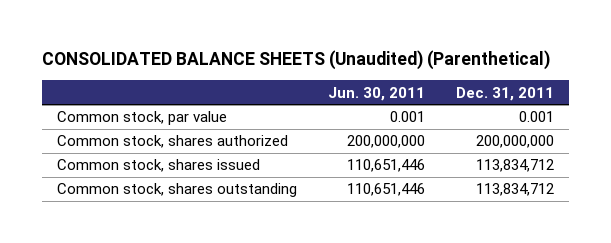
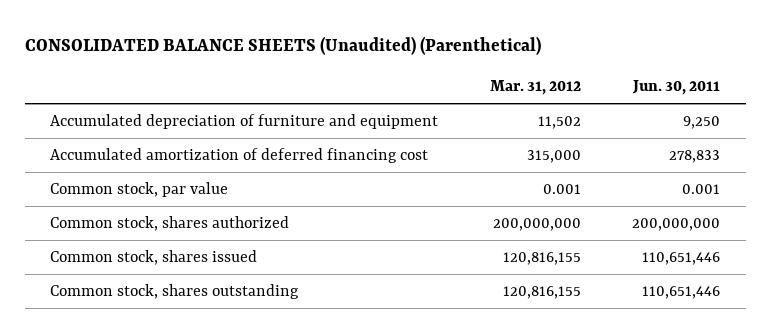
[455,86,554,101] Dec. 31, 2011 -> none
none -> [489,79,581,95] Mar. 31, 2012
none -> [50,114,439,130] Accumulated depreciation of furniture and equipment
none -> [50,148,429,164] Accumulated amortization of deferred financing cost

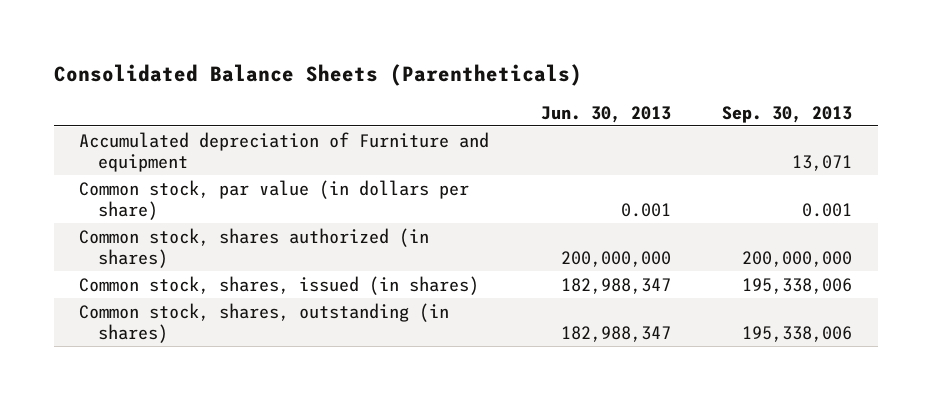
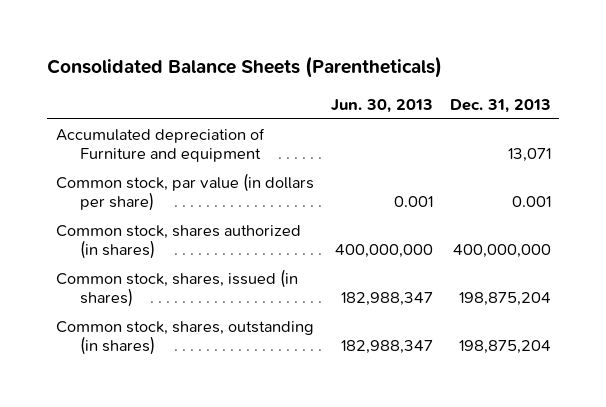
[722,105,853,123] Sep. 30, 2013 -> none
none -> [449,98,551,113] Dec. 31, 2013
[560,250,671,267] 200,000,000 -> [334,244,433,259] 400,000,000

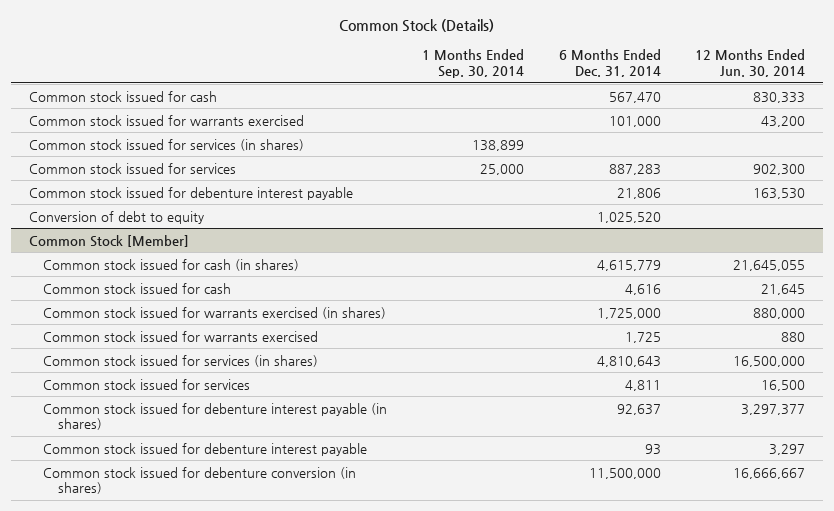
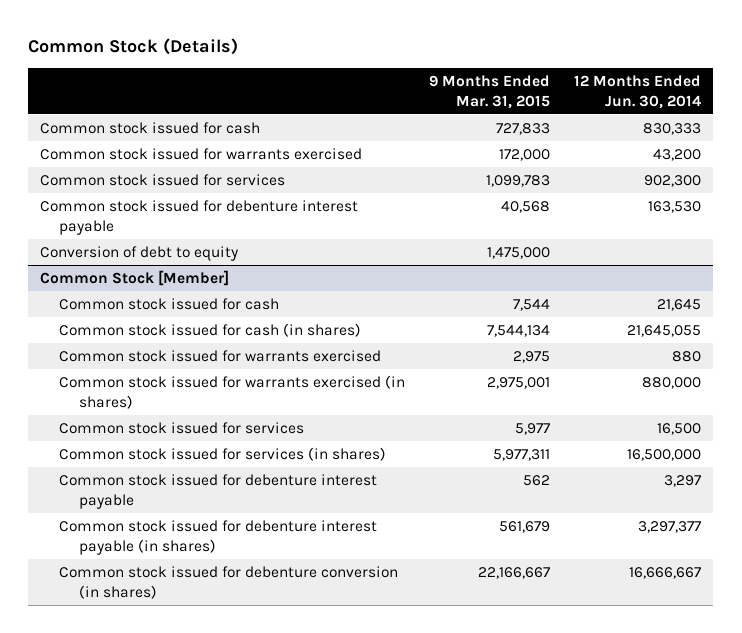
[421,49,524,78] 1 Months Ended Sep. 30, 2014 -> none
[558,49,661,77] 6 Months Ended Dec. 31, 2014 -> none
none -> [429,74,551,109] 9 Months Ended Mar. 31, 2015
[28,138,304,151] Common stock issued for services (in shares) -> none
[43,258,300,271] Common stock issued for cash (in shares) -> [59,322,362,337] Common stock issued for cash (in shares)
[43,306,387,319] Common stock issued for warrants exercised (in shares) -> [59,374,406,409] Common stock issued for warrants exercised (in shares)
[43,354,319,367] Common stock issued for services (in shares) -> [59,446,387,461] Common stock issued for services (in shares)
[43,402,388,430] Common stock issued for debenture interest payable (in shares) -> [59,519,378,555] Common stock issued for debenture interest payable (in shares)

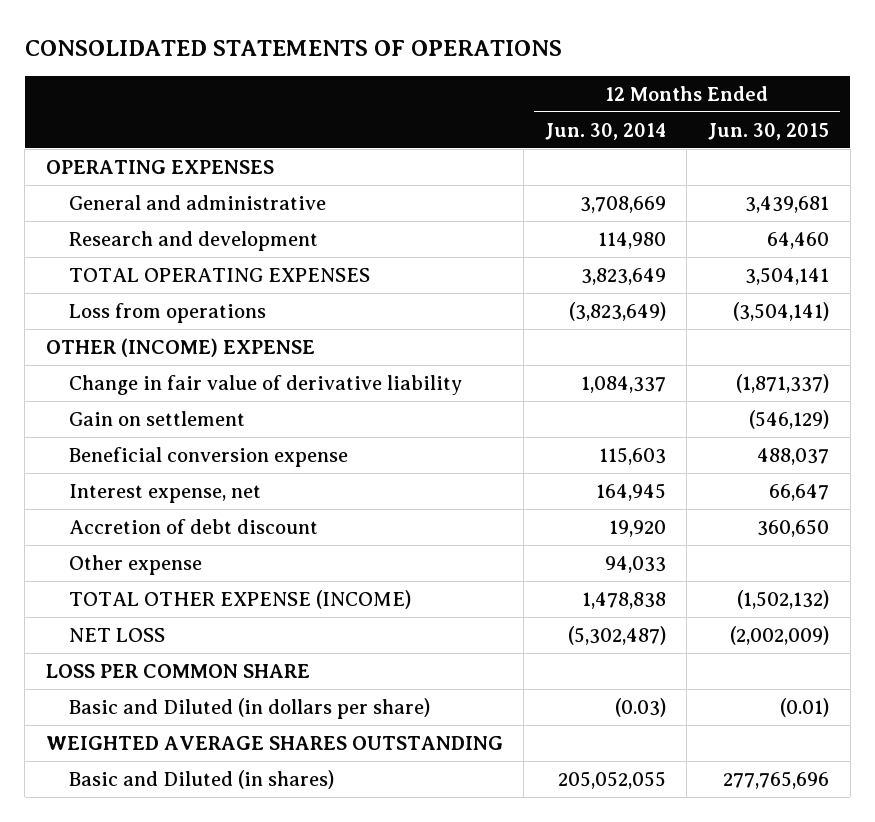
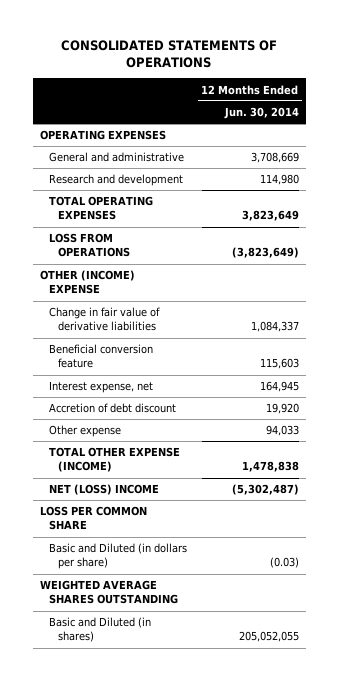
[708,122,830,140] Jun. 30, 2015 -> none
[68,302,266,323] Loss from operations -> [49,233,130,258] LOSS FROM OPERATIONS
[68,410,245,426] Gain on settlement -> none
[68,374,462,395] Change in fair value of derivative liability -> [49,307,161,332] Change in fair value of derivative liabilities
[68,446,348,467] Beneficial conversion expense -> [49,344,154,369] Beneficial conversion feature
[68,627,165,642] NET LOSS -> [49,484,160,496] NET (LOSS) INCOME

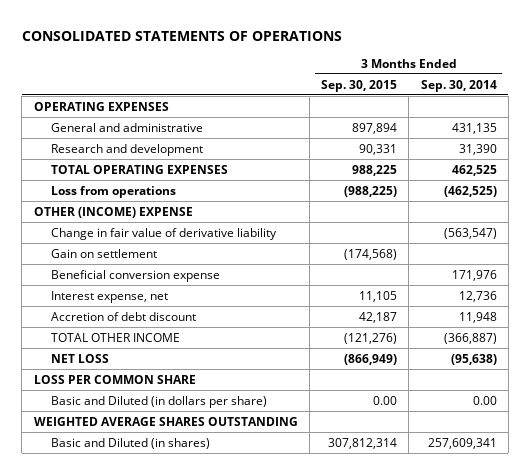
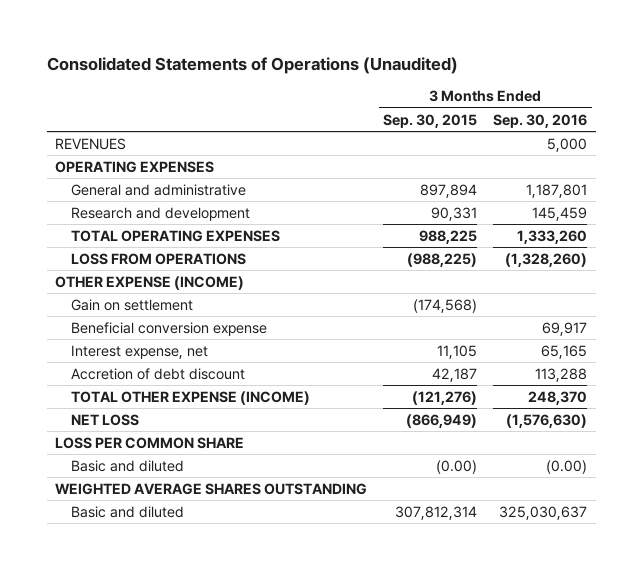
[21,30,342,41] CONSOLIDATED STATEMENTS OF OPERATIONS -> [47,56,459,74] Consolidated Statements of Operations (Unaudited)
[420,79,497,92] Sep. 30, 2014 -> none
none -> [493,113,588,128] Sep. 30, 2016
none -> [55,137,127,150] REVENUES
[50,227,277,240] Change in fair value of derivative liability -> none
[50,185,176,198] Loss from operations -> [70,252,246,265] LOSS FROM OPERATIONS
[33,206,193,218] OTHER (INCOME) EXPENSE -> [55,275,245,290] OTHER EXPENSE (INCOME)
[50,332,180,342] TOTAL OTHER INCOME -> [70,390,310,405] TOTAL OTHER EXPENSE (INCOME)
[50,395,267,408] Basic and Diluted (in dollars per share) -> [70,459,184,472] Basic and diluted
[373,395,398,405] 0.00 -> [436,459,478,474] (0.00)
[50,437,210,449] Basic and Diluted (in shares) -> [70,505,184,518] Basic and diluted

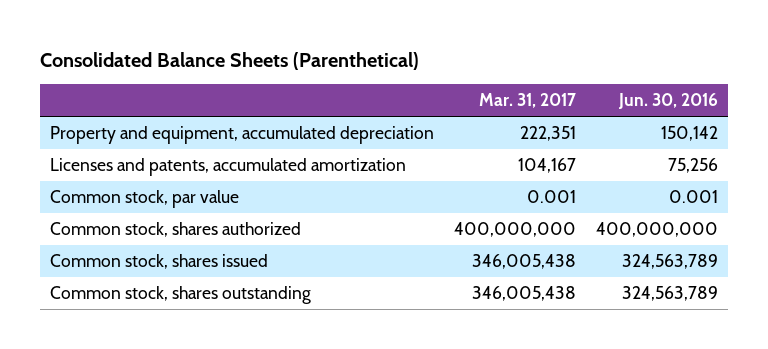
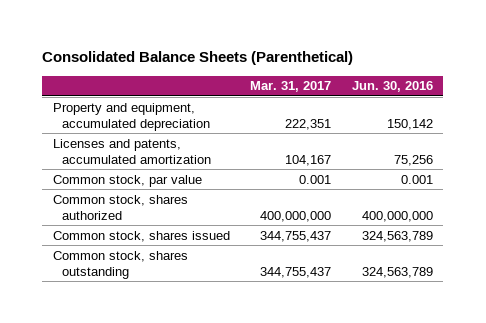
[471,254,576,270] 346,005,438 -> [260,230,332,242] 344,755,437
[471,286,576,302] 346,005,438 -> [260,266,332,278] 344,755,437

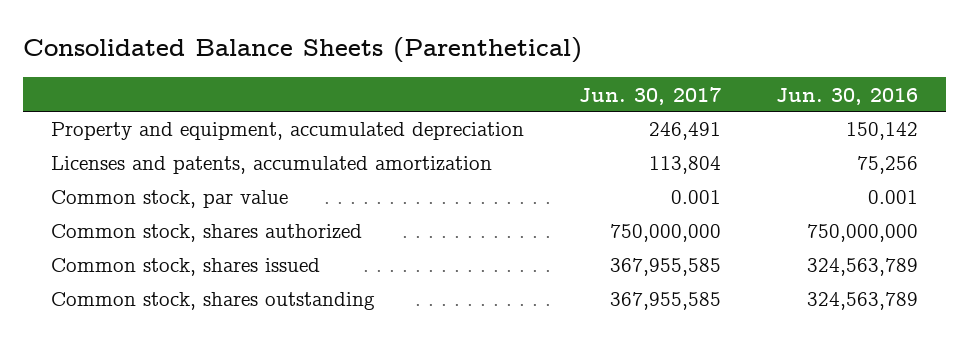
[250,81,332,93] Mar. 31, 2017 -> none
none -> [578,86,721,105] Jun. 30, 2017
[362,210,434,222] 400,000,000 -> [807,224,919,243] 750,000,000

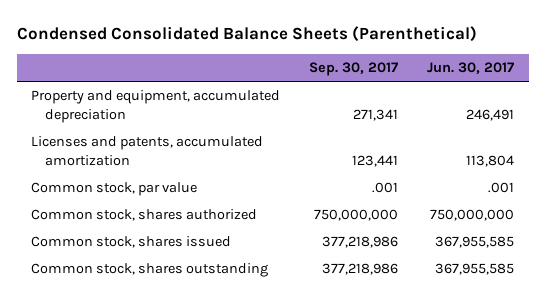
[22,36,582,63] Consolidated Balance Sheets (Parenthetical) -> [16,26,477,43] Condensed Consolidated Balance Sheets (Parenthetical)
[776,87,919,105] Jun. 30, 2016 -> none
none -> [309,62,399,77] Sep. 30, 2017
[670,190,721,205] 0.001 -> [488,182,515,194] .001

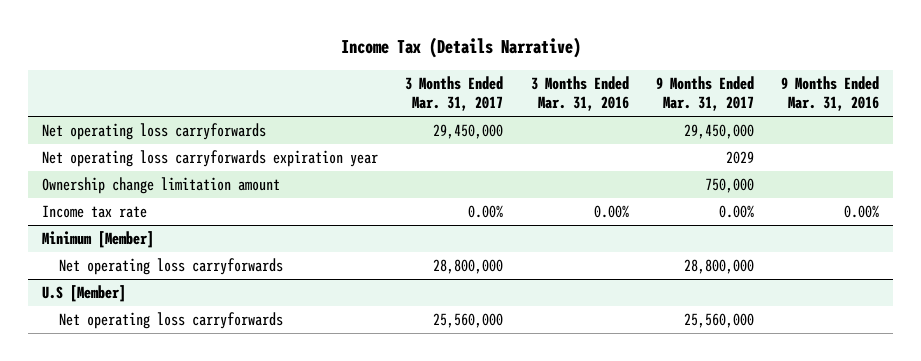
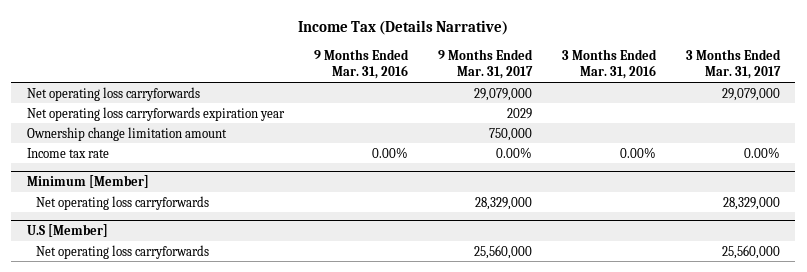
[433,124,504,140] 29,450,000 -> [722,87,781,101] 29,079,000
[684,124,755,140] 29,450,000 -> [473,87,532,101] 29,079,000
[433,259,504,275] 28,800,000 -> [723,196,781,210] 28,329,000
[684,259,755,275] 28,800,000 -> [474,196,532,210] 28,329,000

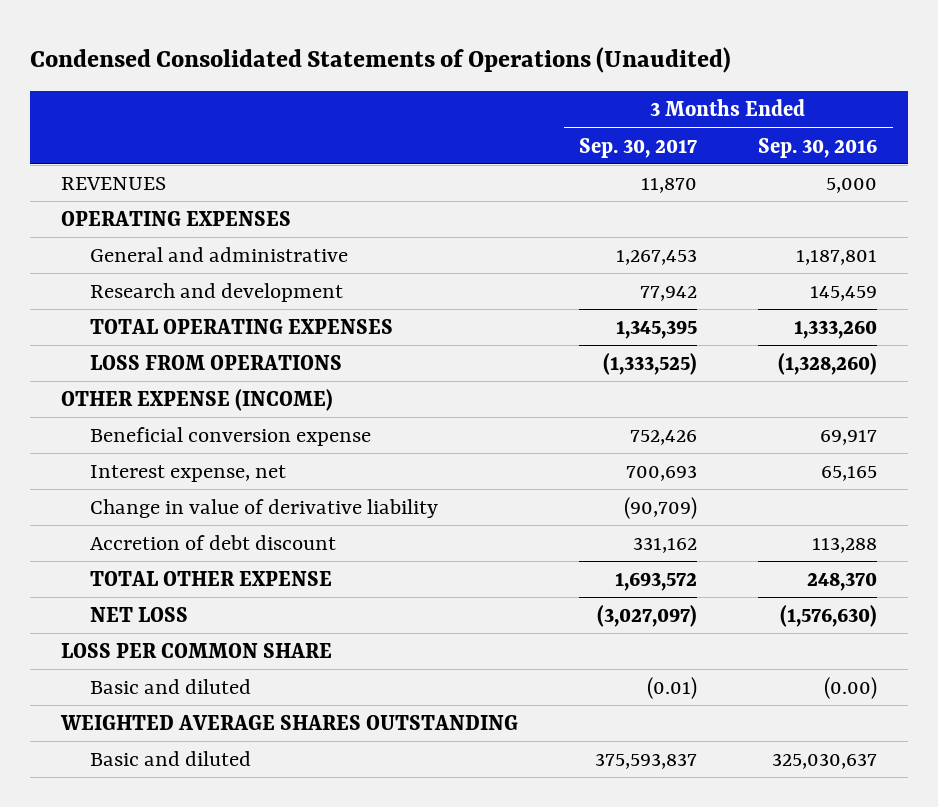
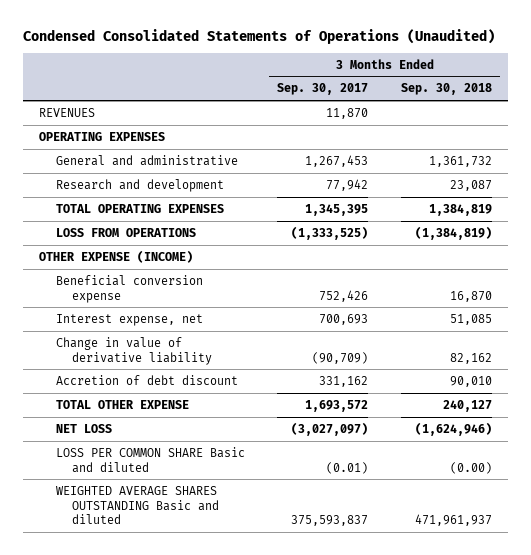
[758,137,878,158] Sep. 30, 2016 -> none
none -> [401,83,493,96] Sep. 30, 2018
[60,642,332,658] LOSS PER COMMON SHARE -> none
[59,714,518,730] WEIGHTED AVERAGE SHARES OUTSTANDING -> none
[89,678,251,694] Basic and diluted -> [55,446,245,473] LOSS PER COMMON SHARE Basic and diluted
[89,750,251,766] Basic and diluted -> [55,485,220,525] WEIGHTED AVERAGE SHARES OUTSTANDING Basic and diluted

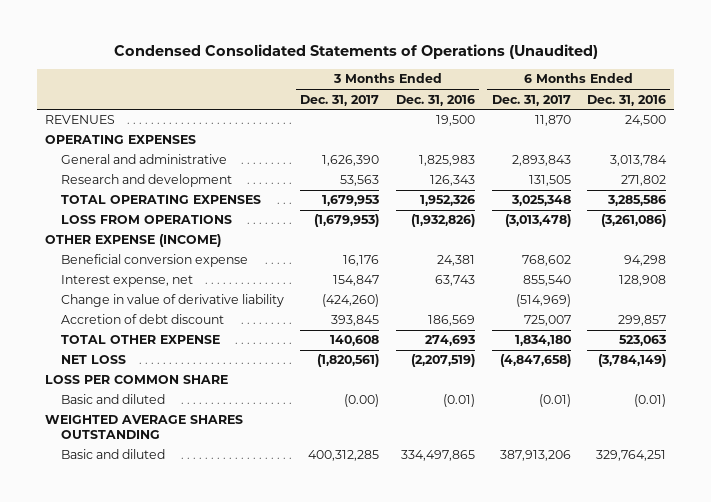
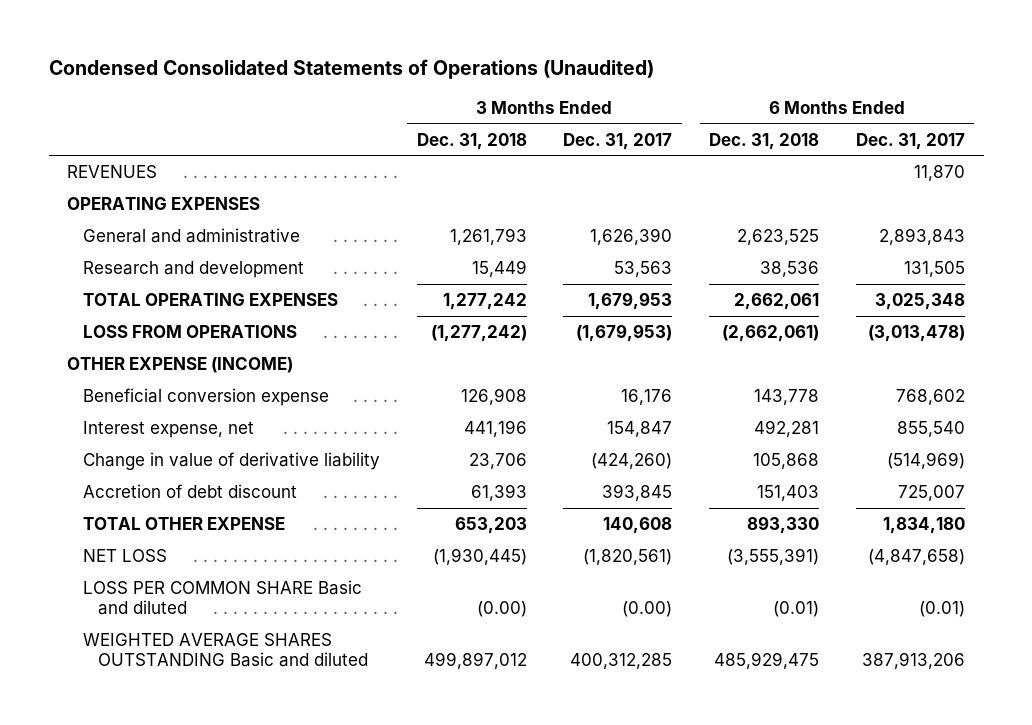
[396,94,476,106] Dec. 31, 2016 -> none
[587,94,667,106] Dec. 31, 2016 -> none
none -> [416,132,527,150] Dec. 31, 2018
none -> [709,132,820,150] Dec. 31, 2018
[45,375,229,385] LOSS PER COMMON SHARE -> none
[45,415,244,440] WEIGHTED AVERAGE SHARES OUTSTANDING -> none
[60,394,165,405] Basic and diluted -> [82,580,362,616] LOSS PER COMMON SHARE Basic and diluted
[60,449,165,460] Basic and diluted -> [82,633,369,668] WEIGHTED AVERAGE SHARES OUTSTANDING Basic and diluted

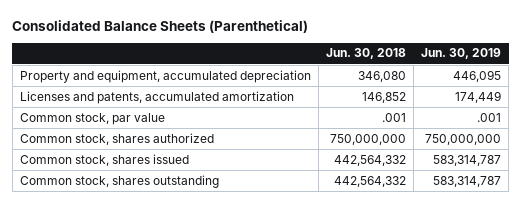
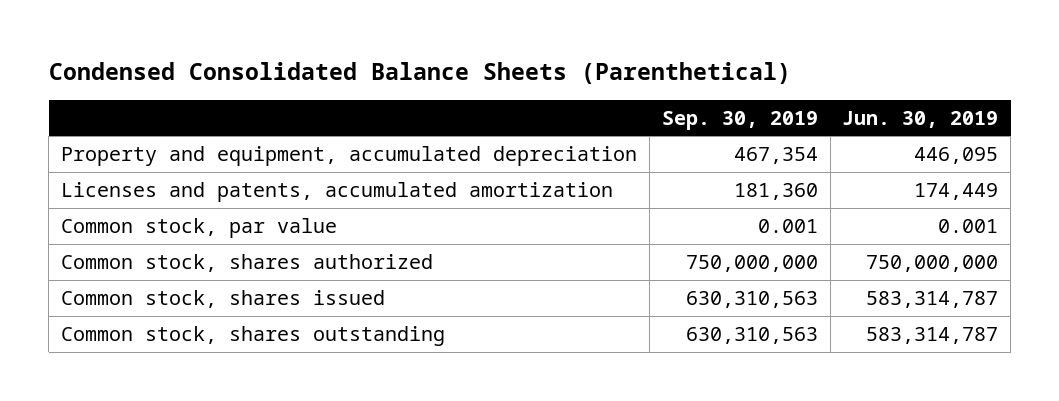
[12,19,309,33] Consolidated Balance Sheets (Parenthetical) -> [48,61,791,84] Condensed Consolidated Balance Sheets (Parenthetical)
[325,48,406,60] Jun. 30, 2018 -> none
none -> [661,110,818,130] Sep. 30, 2019
[477,112,502,122] .001 -> [938,219,999,234] 0.001

